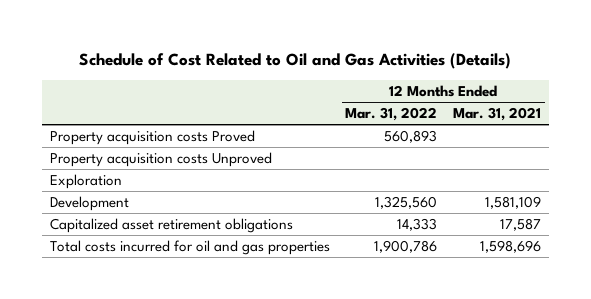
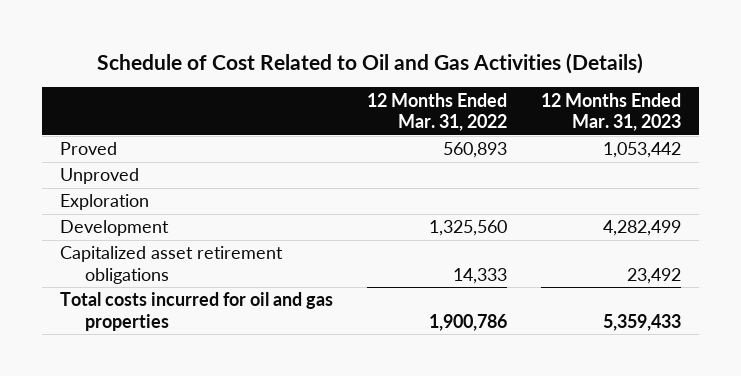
[453,107,542,122] Mar. 31, 2021 -> none
none -> [541,92,682,132] 12 Months Ended Mar. 31, 2023
[49,130,255,146] Property acquisition costs Proved -> [59,142,117,156] Proved
[49,152,272,168] Property acquisition costs Unproved -> [59,168,139,185] Unproved

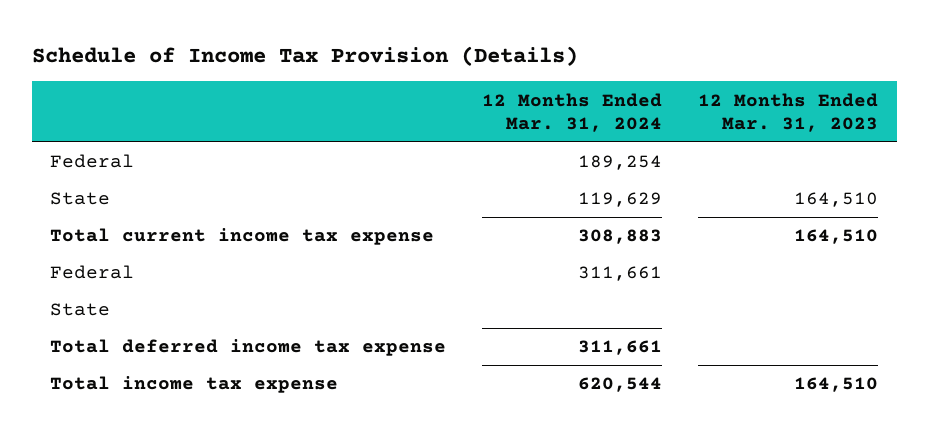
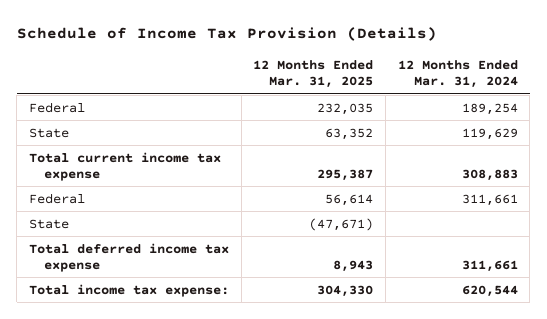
[698,92,879,133] 12 Months Ended Mar. 31, 2023 -> none
none -> [253,59,374,89] 12 Months Ended Mar. 31, 2025
[49,376,338,394] Total income tax expense -> [29,283,230,297] Total income tax expense:

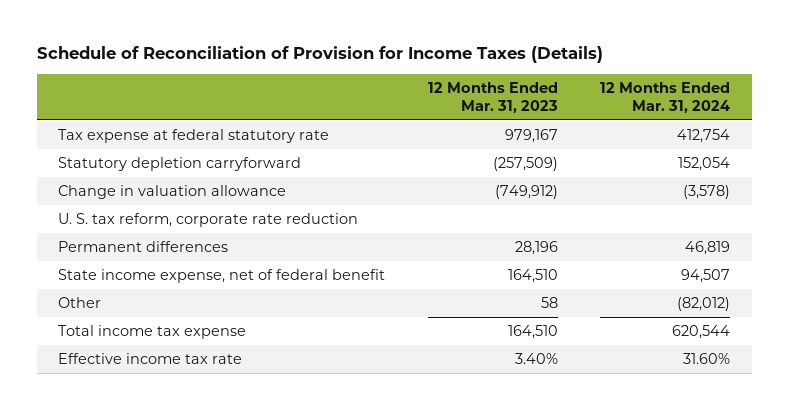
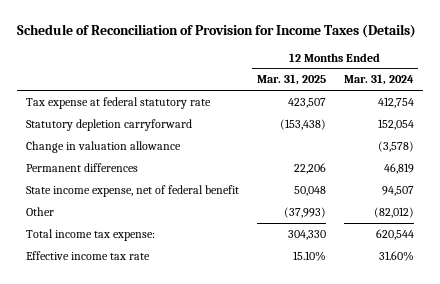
[427,81,558,113] 12 Months Ended Mar. 31, 2023 -> none
none -> [256,74,326,86] Mar. 31, 2025
[58,213,359,228] U. S. tax reform, corporate rate reduction -> none
[58,325,247,340] Total income tax expense -> [25,228,155,241] Total income tax expense:

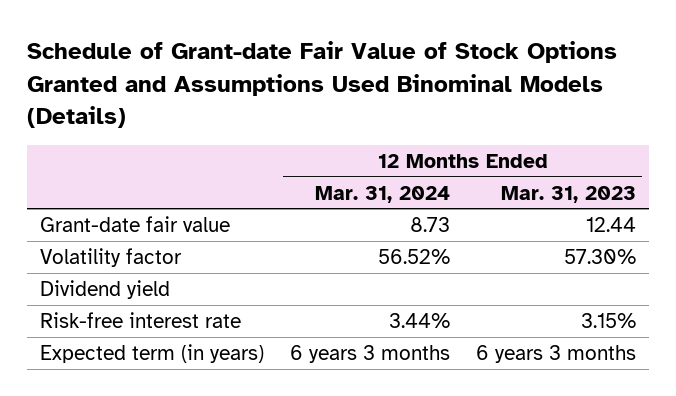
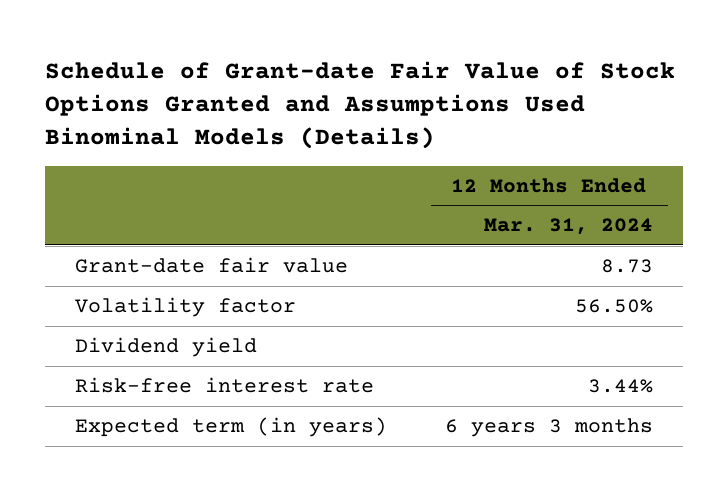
[500,185,636,203] Mar. 31, 2023 -> none
[377,248,450,264] 56.52% -> [575,298,654,313] 56.50%

